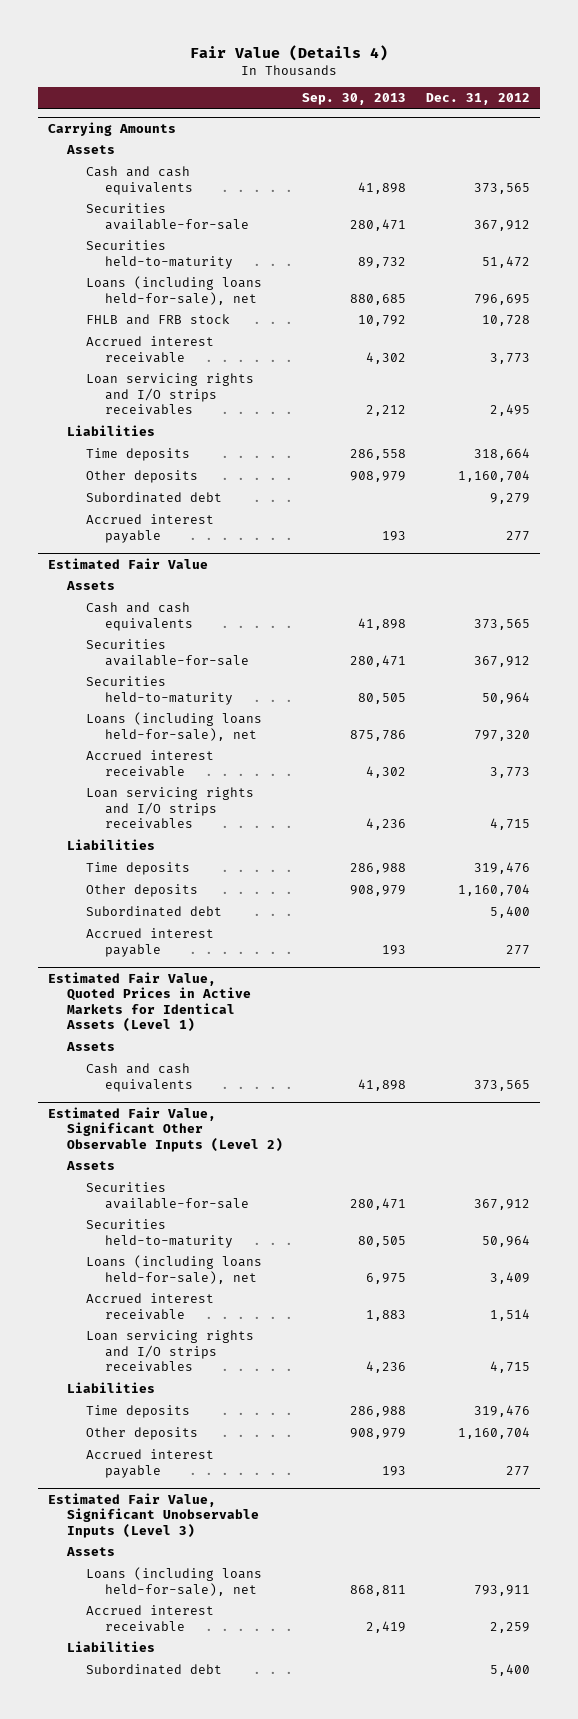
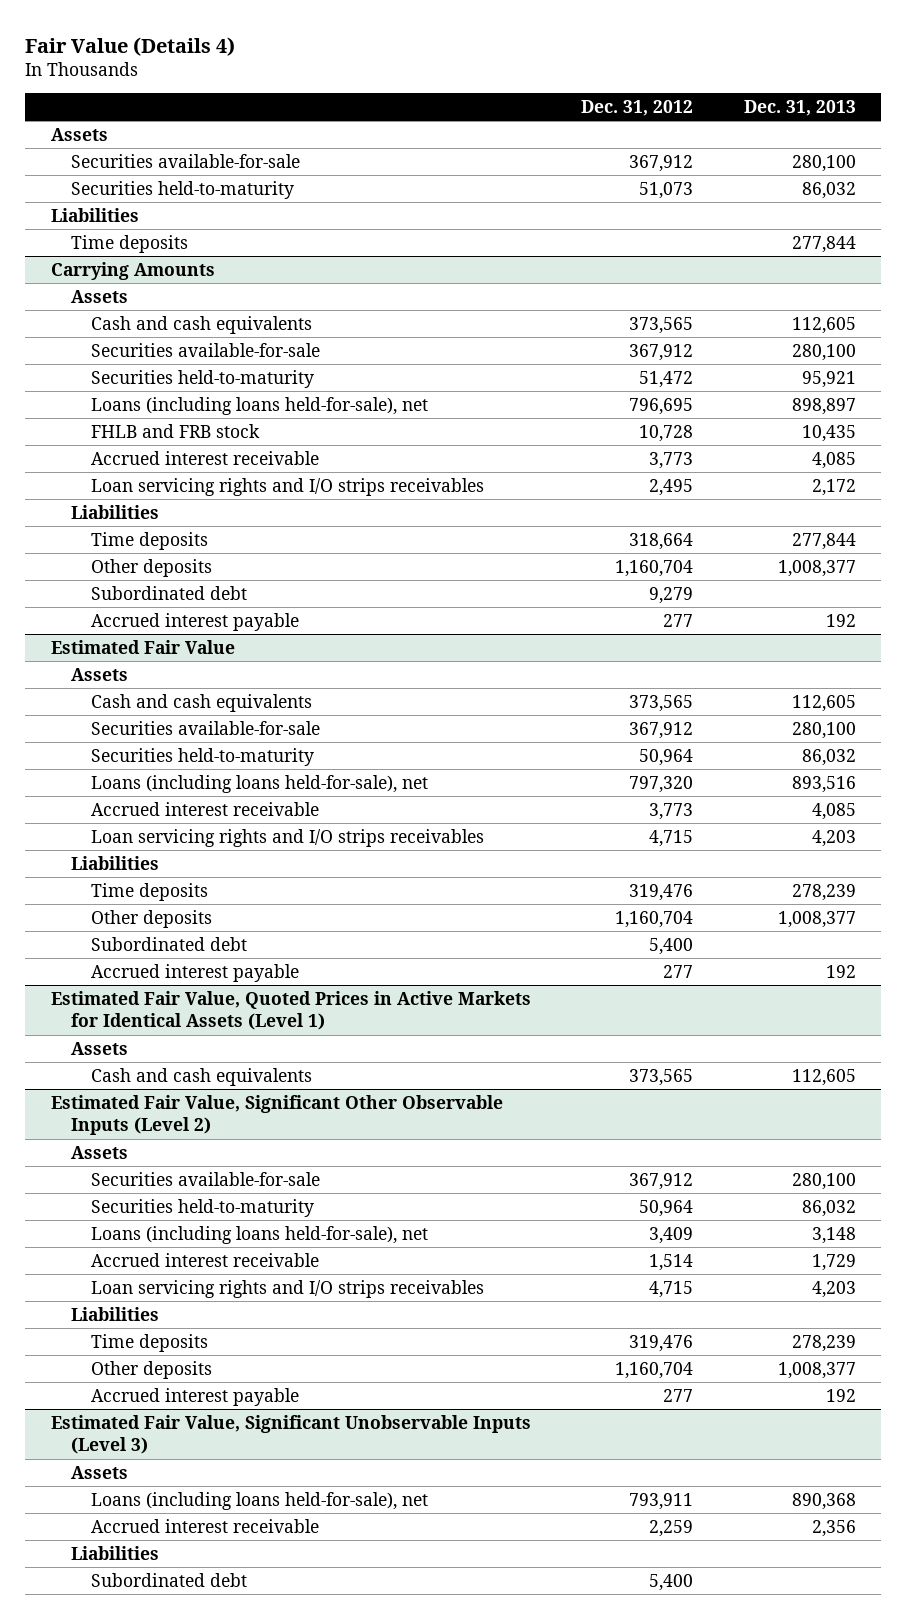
[302,93,407,106] Sep. 30, 2013 -> none
none -> [743,100,856,117] Dec. 31, 2013
none -> [50,127,108,141] Assets
none -> [71,153,301,168] Securities available-for-sale
none -> [71,180,295,199] Securities held-to-maturity
none -> [50,207,139,222] Liabilities
none -> [71,234,189,253] Time deposits

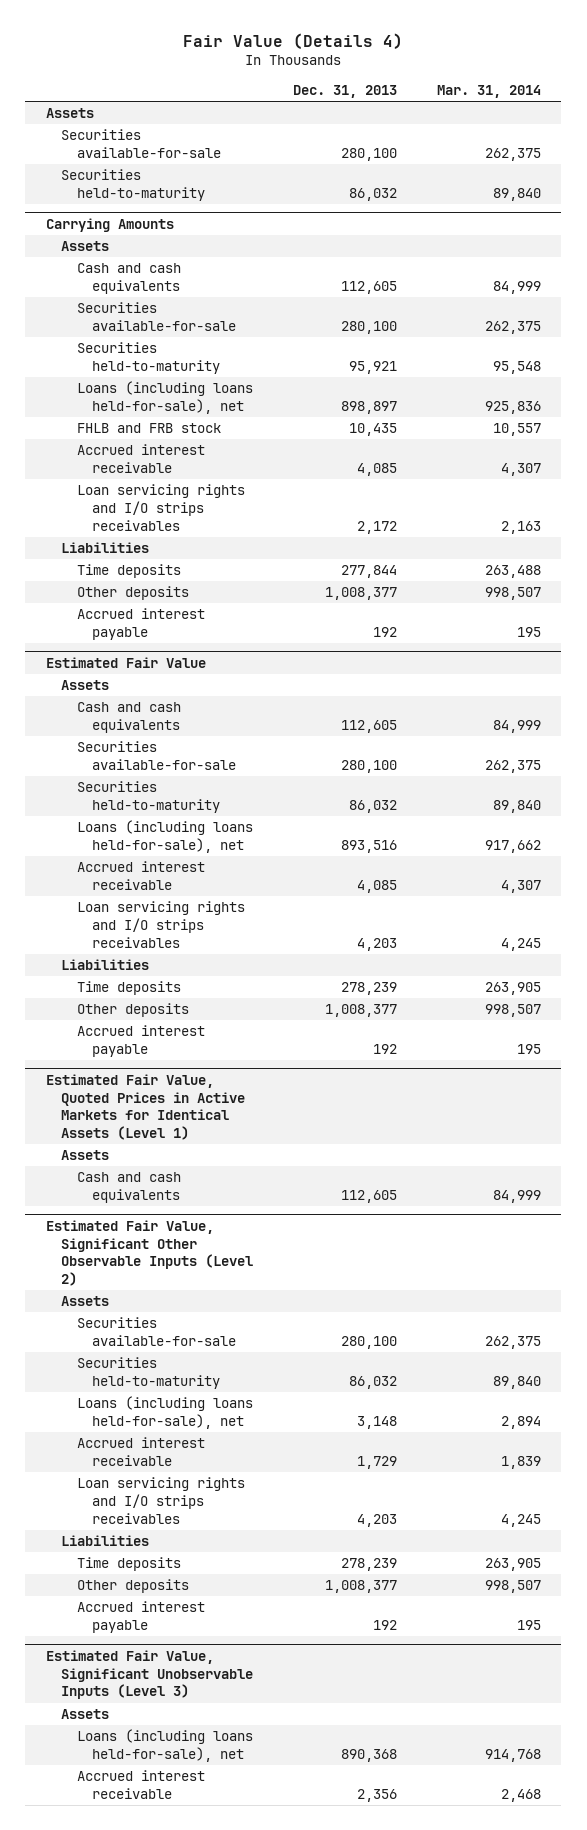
[581,100,694,117] Dec. 31, 2012 -> none
none -> [437,85,542,99] Mar. 31, 2014
[50,207,139,222] Liabilities -> none
[71,234,189,253] Time deposits -> none
[91,585,248,600] Subordinated debt -> none
[91,936,248,951] Subordinated debt -> none
[71,1545,160,1560] Liabilities -> none
[91,1572,248,1587] Subordinated debt -> none

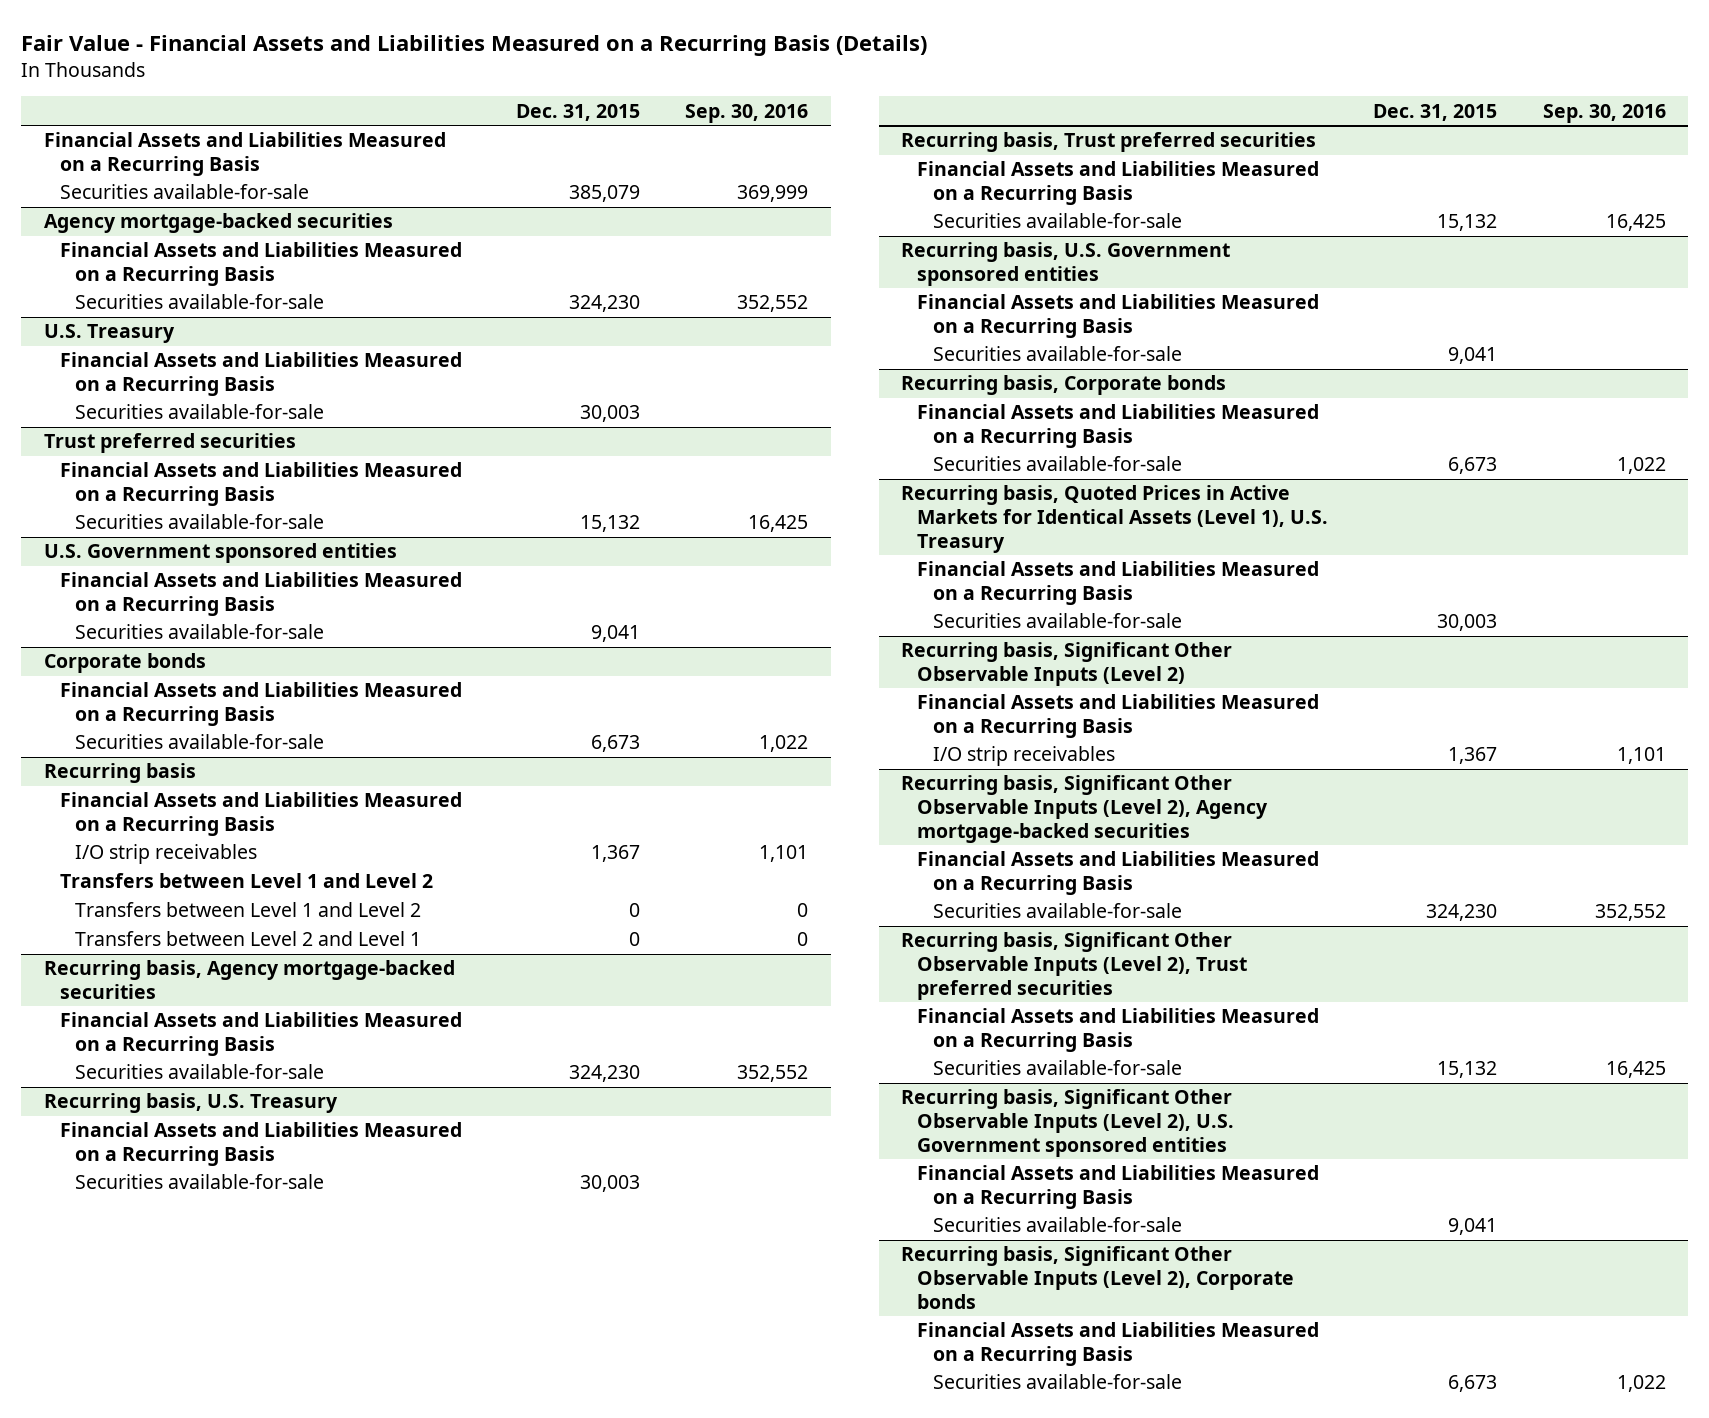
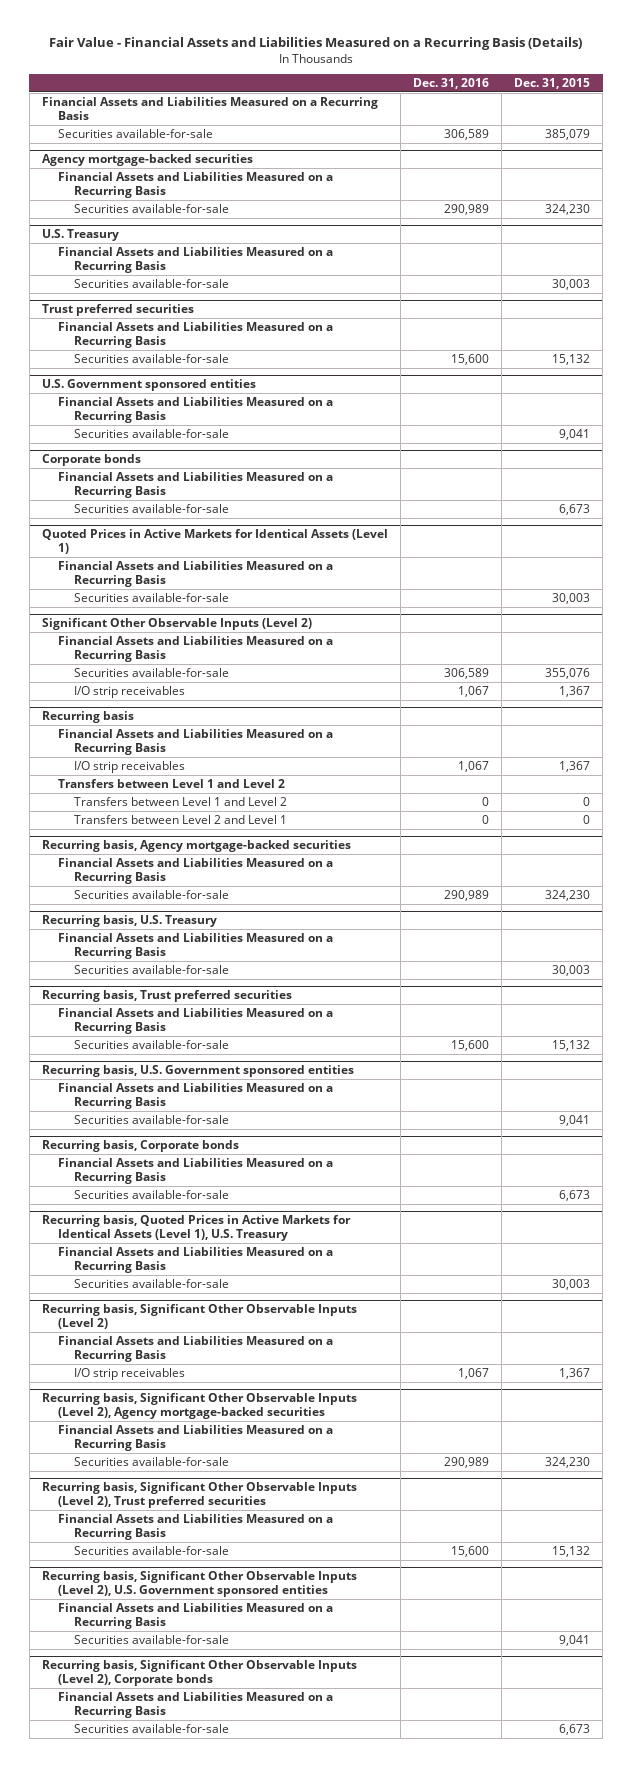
[685,103,809,123] Sep. 30, 2016 -> none
none -> [413,78,490,90] Dec. 31, 2016
none -> [41,528,388,555] Quoted Prices in Active Markets for Identical Assets (Level 1)
none -> [57,560,333,588] Financial Assets and Liabilities Measured on a Recurring Basis
none -> [73,592,229,602] Securities available-for-sale
none -> [41,617,312,630] Significant Other Observable Inputs (Level 2)
none -> [57,635,333,663] Financial Assets and Liabilities Measured on a Recurring Basis
none -> [73,667,229,677] Securities available-for-sale
none -> [73,685,185,698] I/O strip receivables

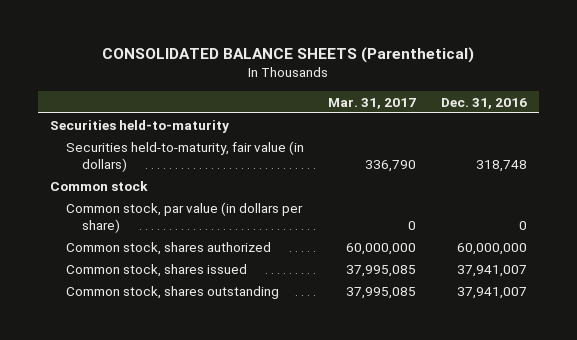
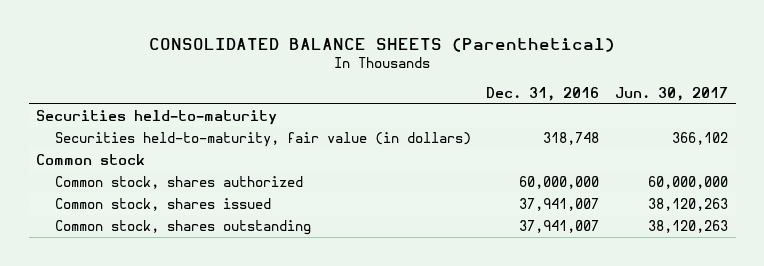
[328,97,417,109] Mar. 31, 2017 -> none
none -> [614,86,728,101] Jun. 30, 2017
[66,201,304,234] Common stock, par value (in dollars per share) -> none

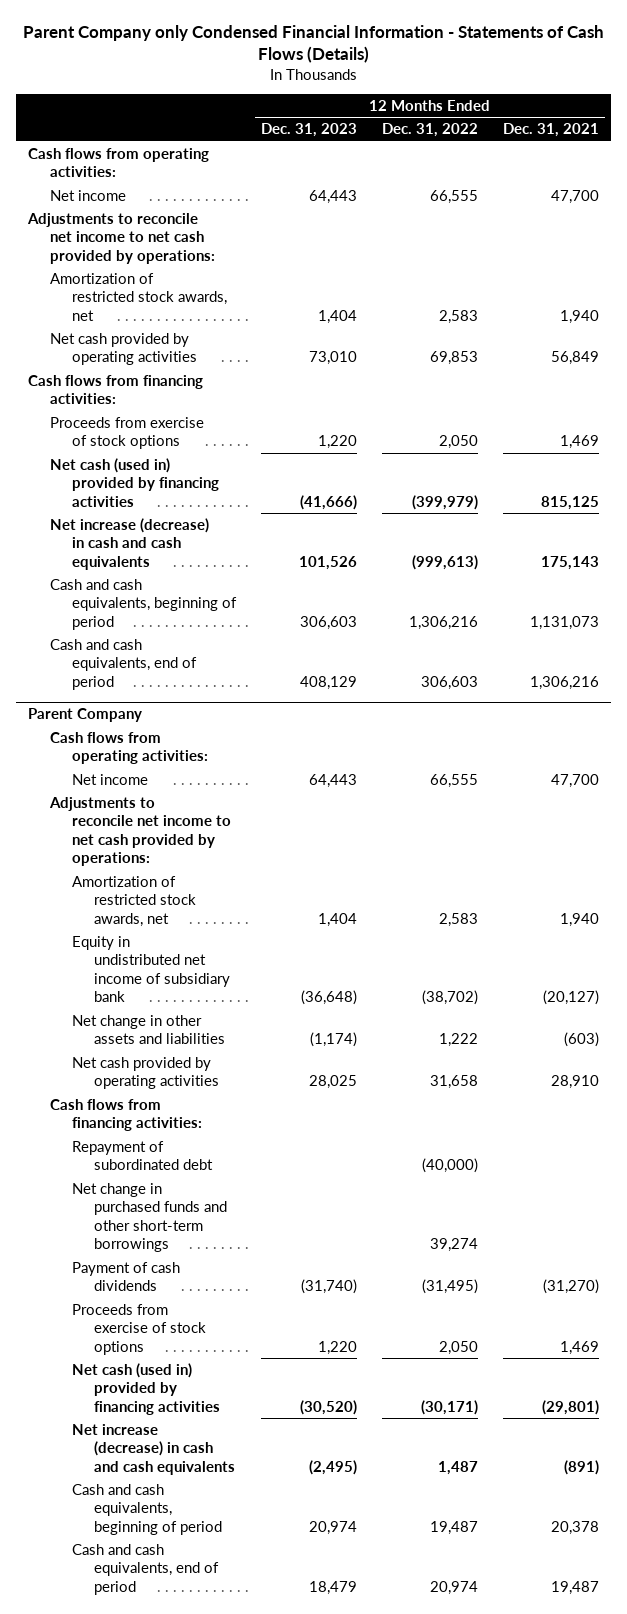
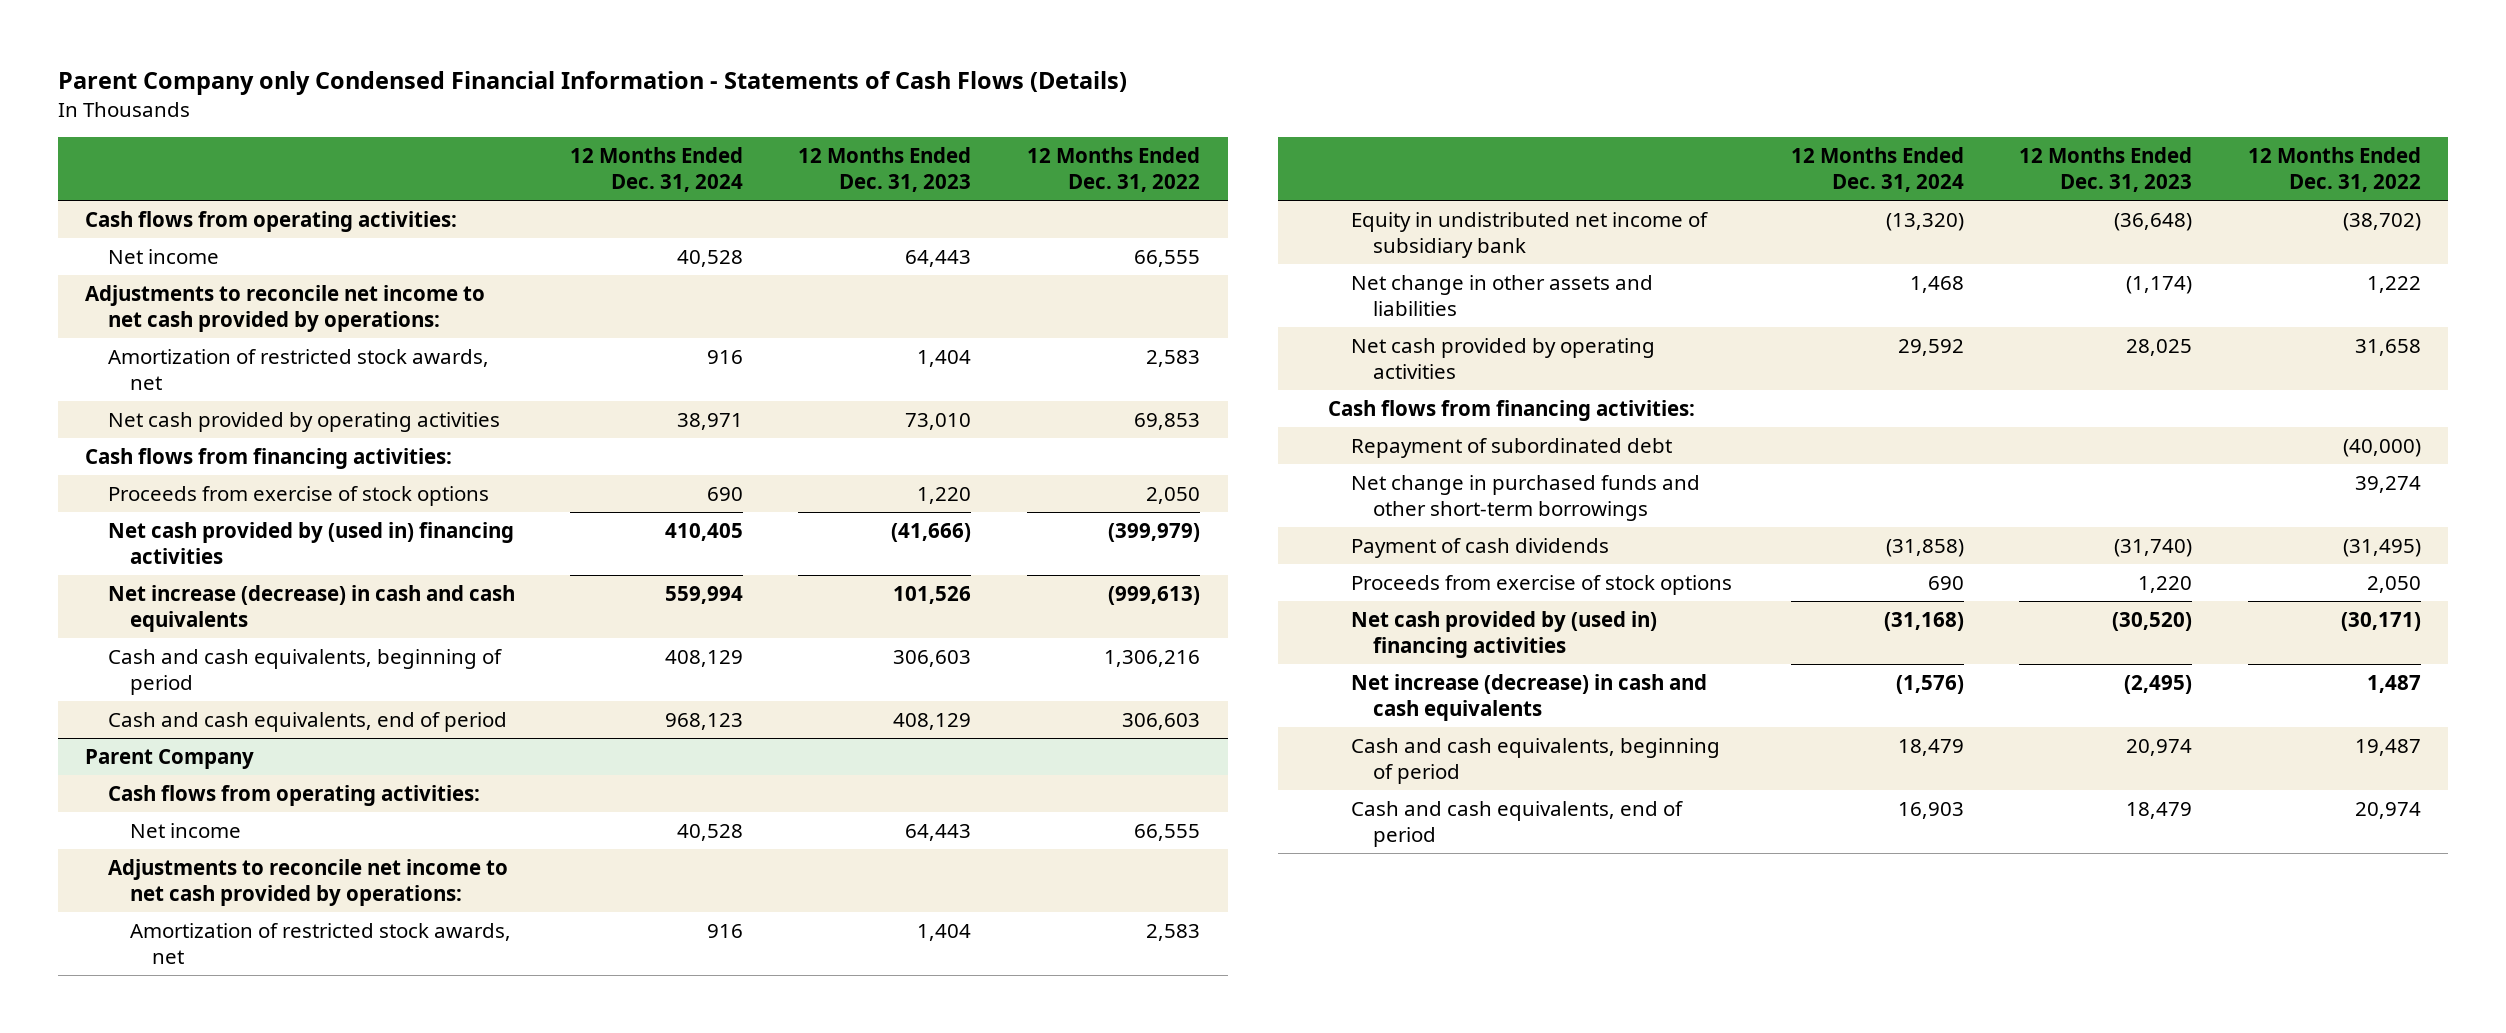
[502,123,599,138] Dec. 31, 2021 -> none
none -> [570,146,744,192] 12 Months Ended Dec. 31, 2024
[50,457,220,507] Net cash (used in) provided by financing activities -> [107,521,514,564] Net cash provided by (used in) financing activities
[72,1362,221,1415] Net cash (used in) provided by financing activities -> [1350,610,1657,658] Net cash provided by (used in) financing activities

